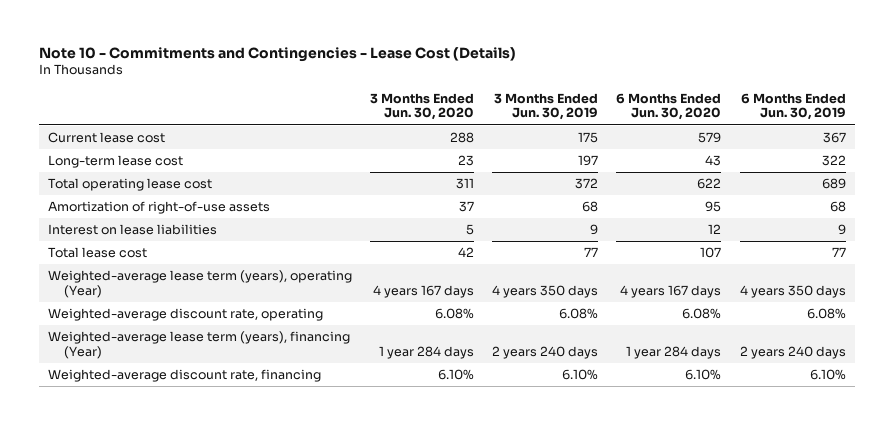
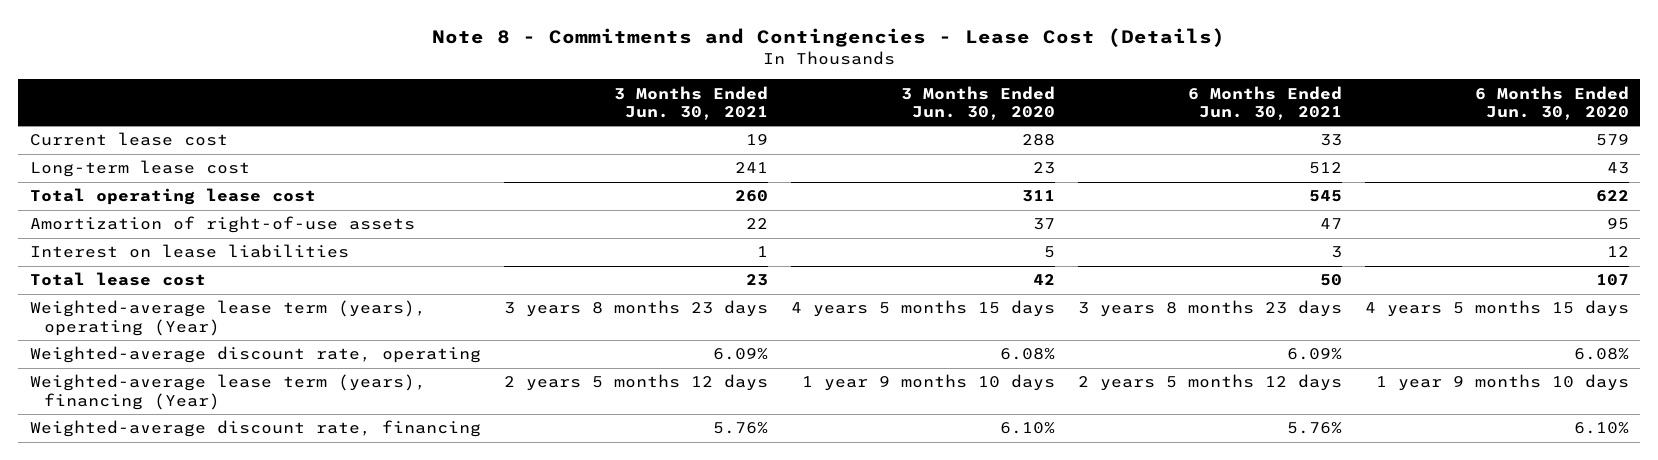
[38,46,516,62] Note 10 - Commitments and Contingencies - Lease Cost (Details) -> [432,27,1226,47] Note 8 - Commitments and Contingencies - Lease Cost (Details)
[494,92,599,121] 3 Months Ended Jun. 30, 2019 -> none
[740,92,846,121] 6 Months Ended Jun. 30, 2019 -> none
none -> [613,85,768,121] 3 Months Ended Jun. 30, 2021
none -> [1187,85,1342,121] 6 Months Ended Jun. 30, 2021
[372,284,474,298] 4 years 167 days -> [790,300,1055,318] 4 years 5 months 15 days
[620,284,722,298] 4 years 167 days -> [1364,300,1629,318] 4 years 5 months 15 days
[378,345,474,359] 1 year 284 days -> [801,374,1055,392] 1 year 9 months 10 days
[626,345,722,359] 1 year 284 days -> [1375,374,1629,392] 1 year 9 months 10 days

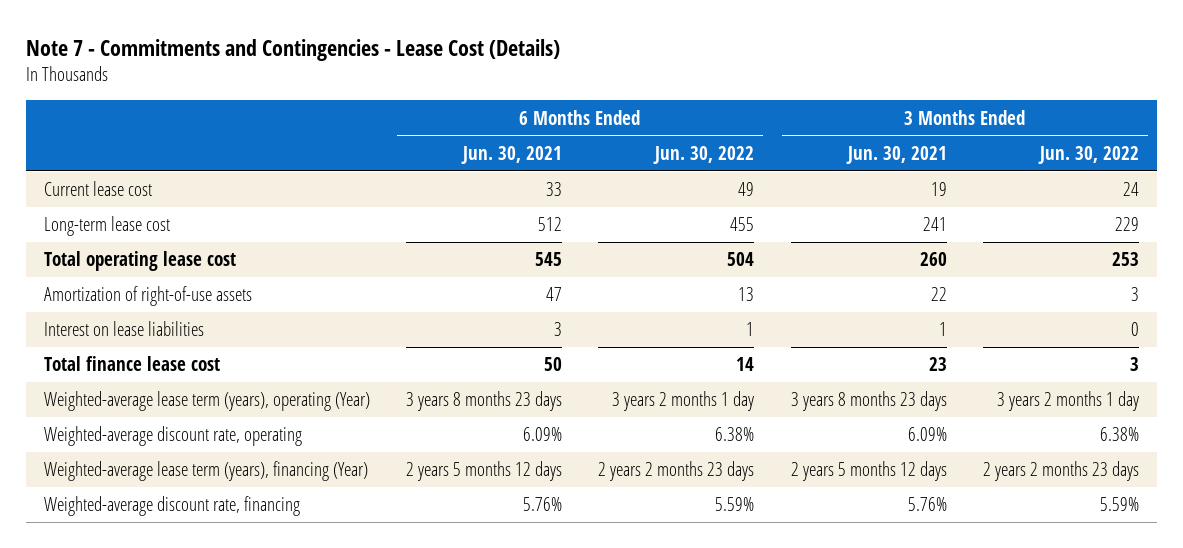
[432,27,1226,47] Note 8 - Commitments and Contingencies - Lease Cost (Details) -> [26,38,561,61] Note 7 - Commitments and Contingencies - Lease Cost (Details)
[900,85,1055,121] 3 Months Ended Jun. 30, 2020 -> none
[1474,85,1629,121] 6 Months Ended Jun. 30, 2020 -> none
none -> [653,146,755,165] Jun. 30, 2022
none -> [1037,146,1139,165] Jun. 30, 2022
[29,272,206,287] Total lease cost -> [44,356,221,372] Total finance lease cost

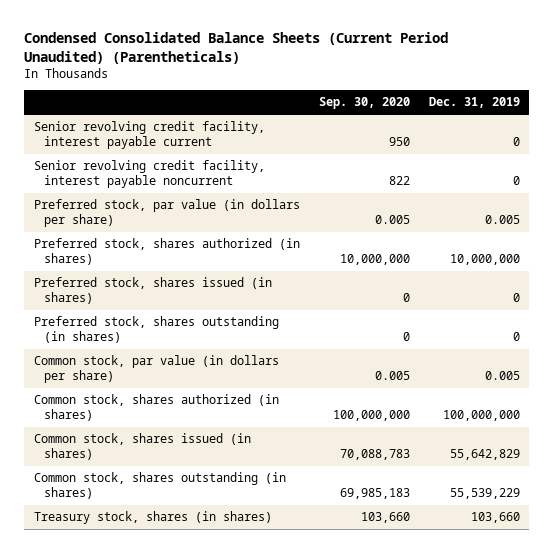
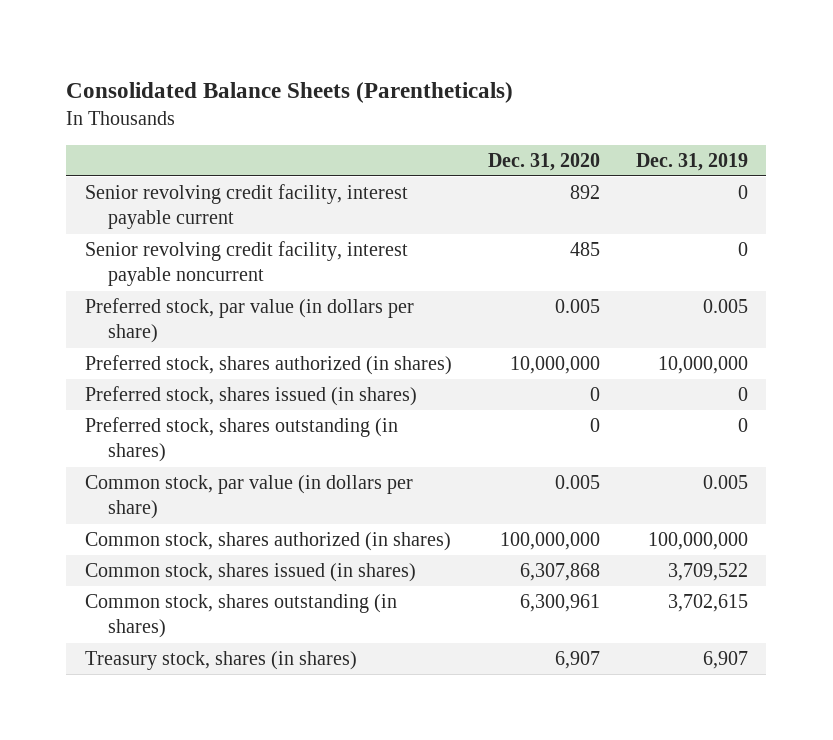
[24,32,449,64] Condensed Consolidated Balance Sheets (Current Period Unaudited) (Parentheticals) -> [66,81,514,103] Consolidated Balance Sheets (Parentheticals)
[318,97,410,110] Sep. 30, 2020 -> none
none -> [487,152,600,171] Dec. 31, 2020
[449,449,520,461] 55,642,829 -> [668,563,749,582] 3,709,522
[449,488,520,500] 55,539,229 -> [668,594,749,613] 3,702,615
[470,512,520,524] 103,660 -> [703,651,749,670] 6,907

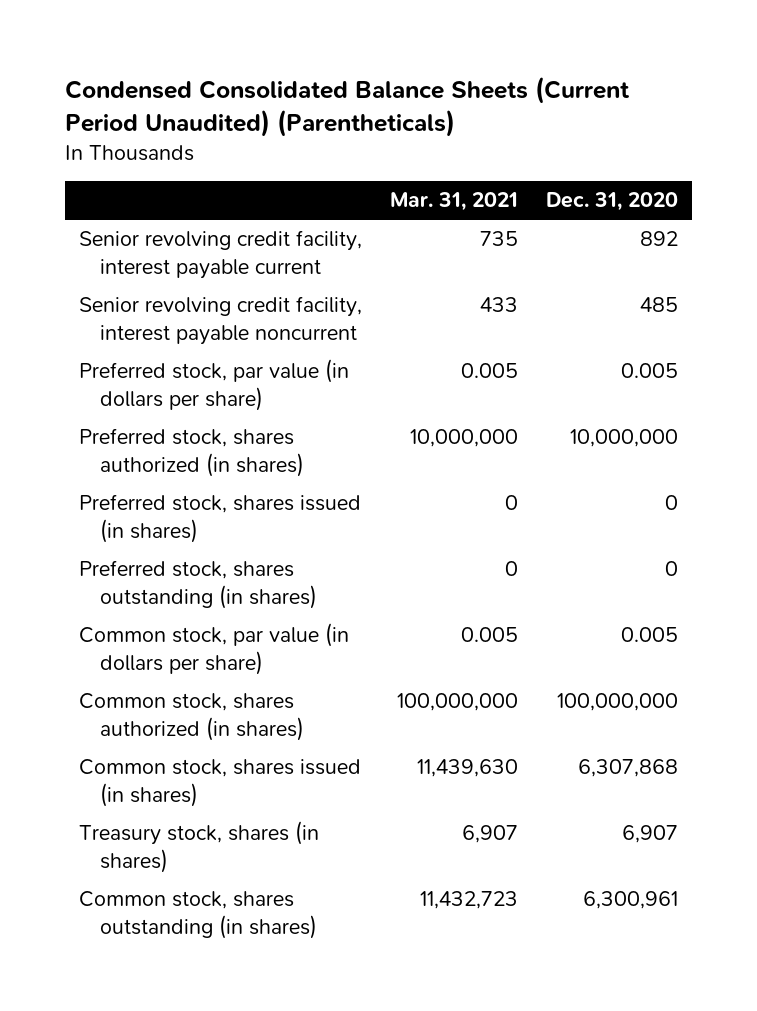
[66,81,514,103] Consolidated Balance Sheets (Parentheticals) -> [64,75,630,138] Condensed Consolidated Balance Sheets (Current Period Unaudited) (Parentheticals)
[636,152,749,171] Dec. 31, 2019 -> none
none -> [389,192,518,212] Mar. 31, 2021
[84,594,397,639] Common stock, shares outstanding (in shares) -> [78,891,318,939] Common stock, shares outstanding (in shares)

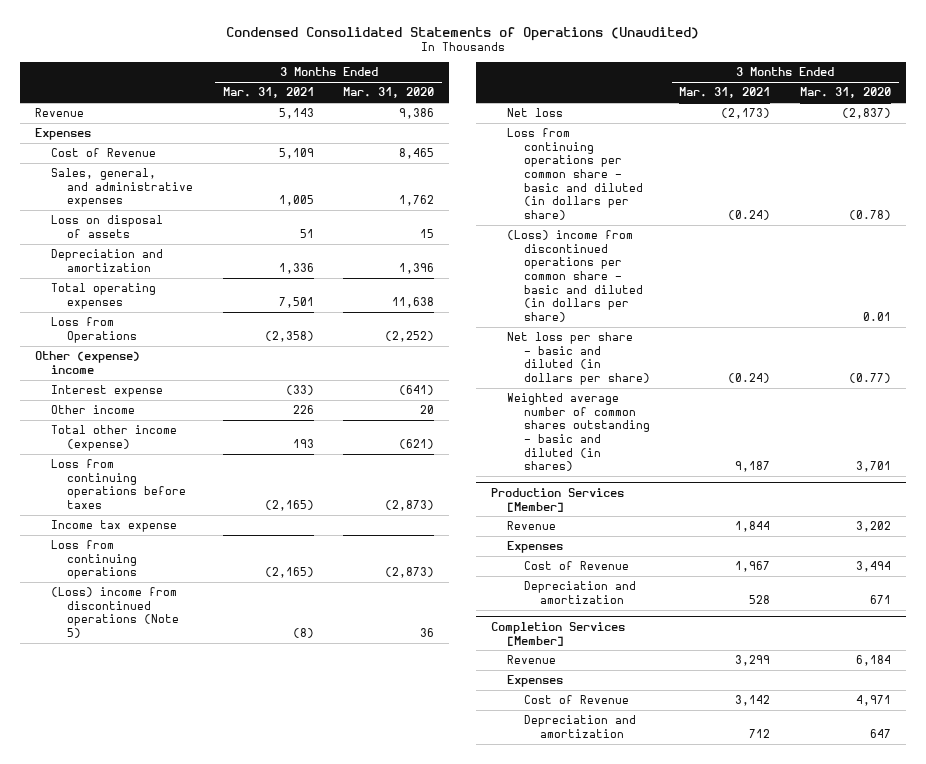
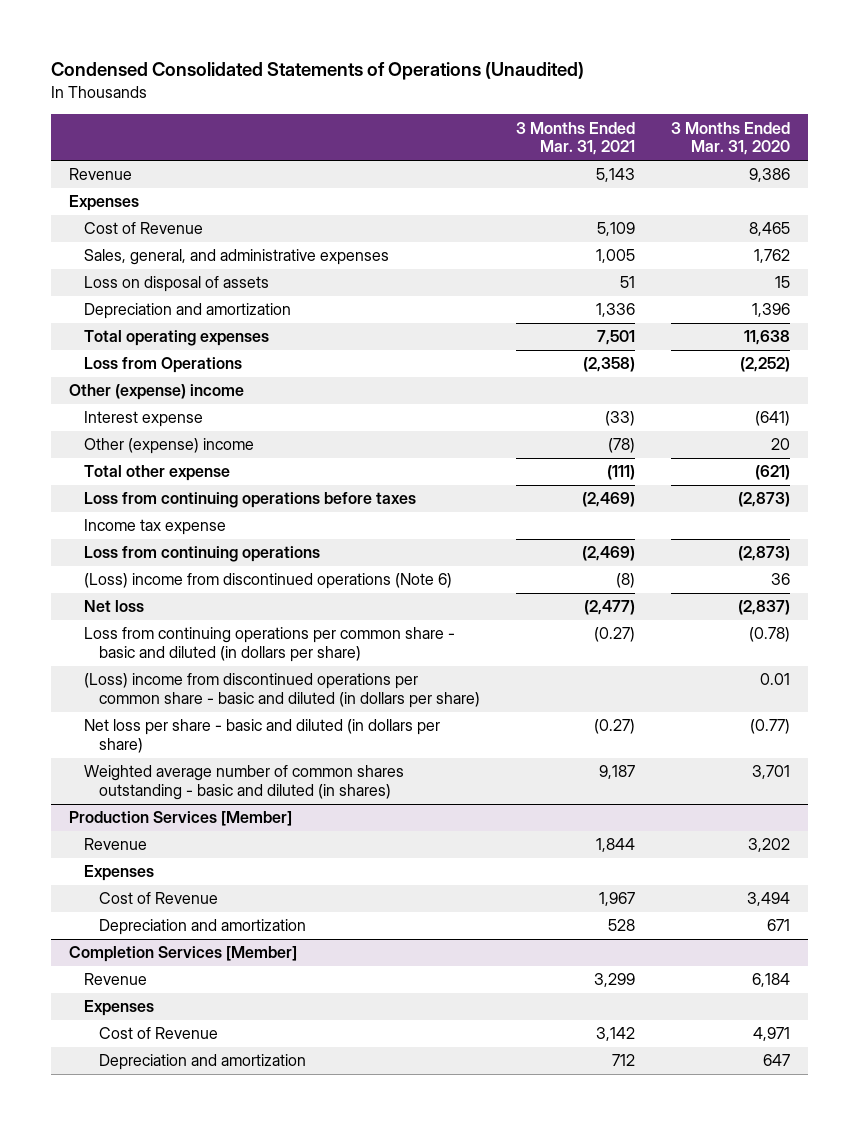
[50,405,135,415] Other income -> [84,438,255,455] Other (expense) income
[292,405,314,415] 226 -> [608,438,636,454] (78)
[50,425,177,451] Total other income (expense) -> [84,465,231,482] Total other expense
[292,438,314,448] 193 -> [607,465,636,481] (111)
[264,500,314,512] (2,165) -> [582,492,636,508] (2,469)
[264,567,314,579] (2,165) -> [582,546,636,562] (2,469)
[50,587,179,639] (Loss) income from discontinued operations (Note 5) -> [84,573,453,590] (Loss) income from discontinued operations (Note 6)
[721,108,771,120] (2,173) -> [584,600,636,616] (2,477)
[728,209,771,220] (0.24) -> [594,627,636,643] (0.27)
[728,373,771,384] (0.24) -> [594,719,636,735] (0.27)

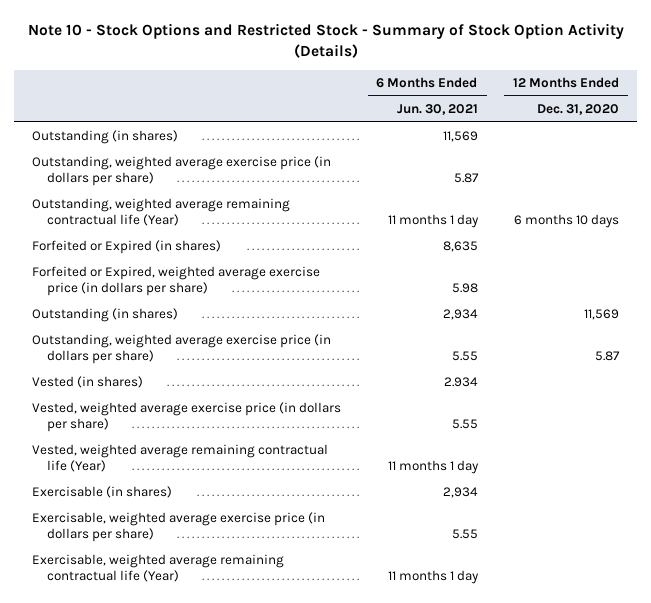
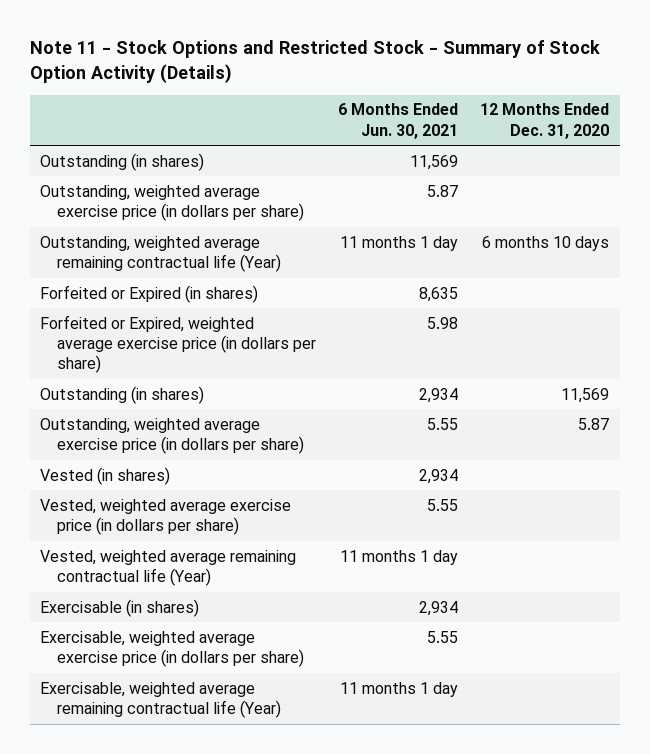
[27,23,624,59] Note 10 - Stock Options and Restricted Stock - Summary of Stock Option Activity (Details) -> [29,40,600,83] Note 11 - Stock Options and Restricted Stock - Summary of Stock Option Activity (Details)
[443,377,478,388] 2.934 -> [419,468,459,484] 2,934

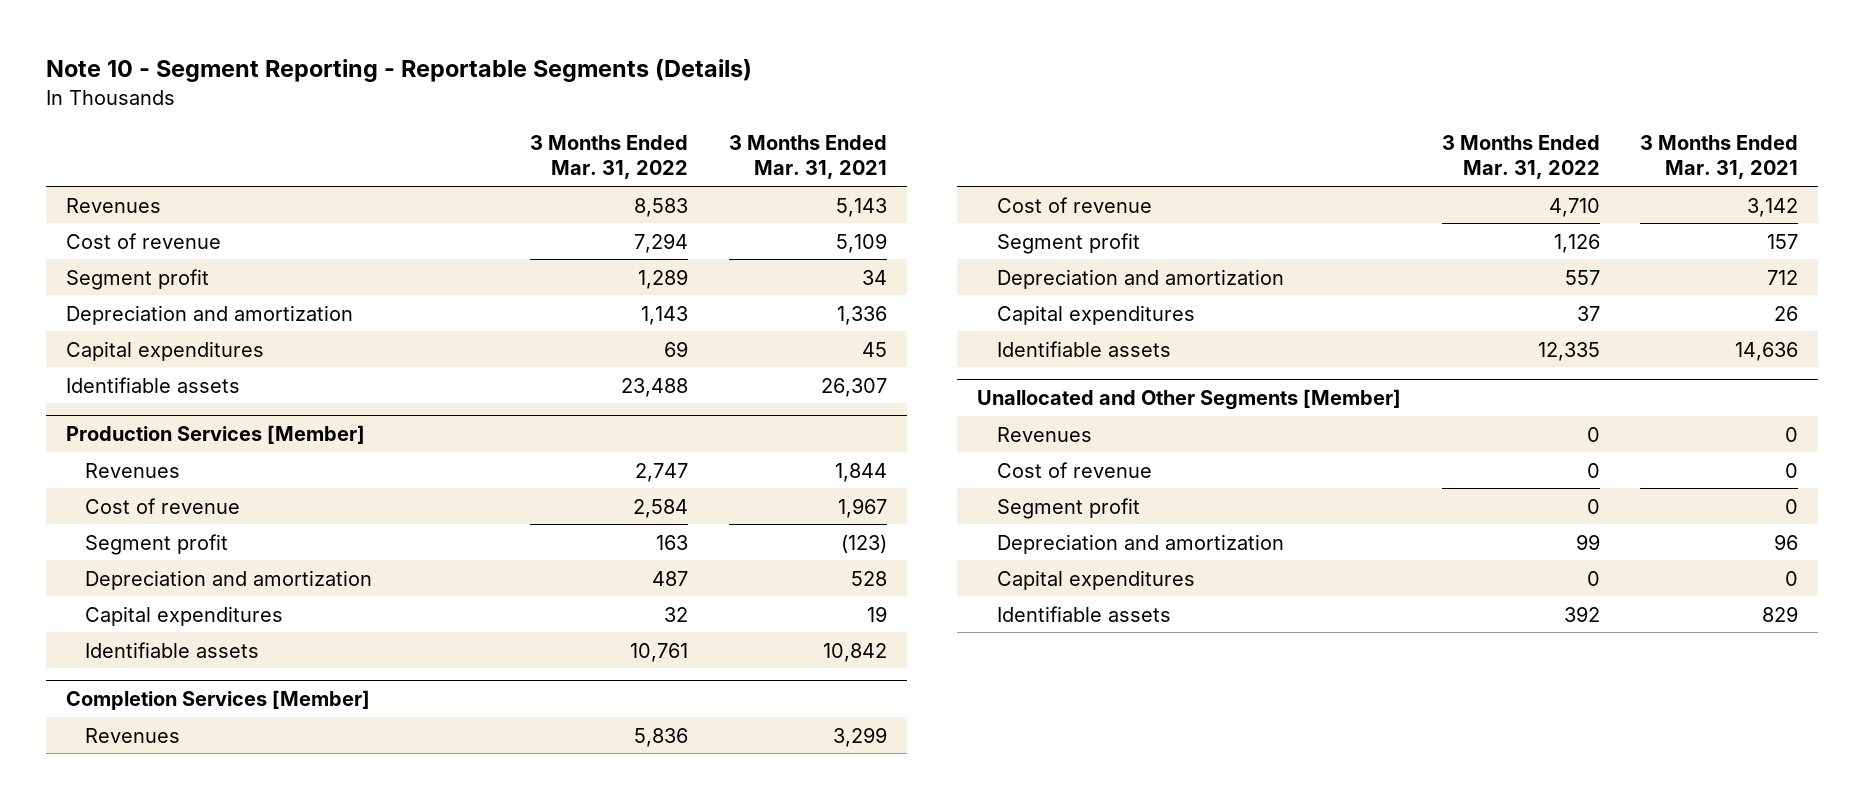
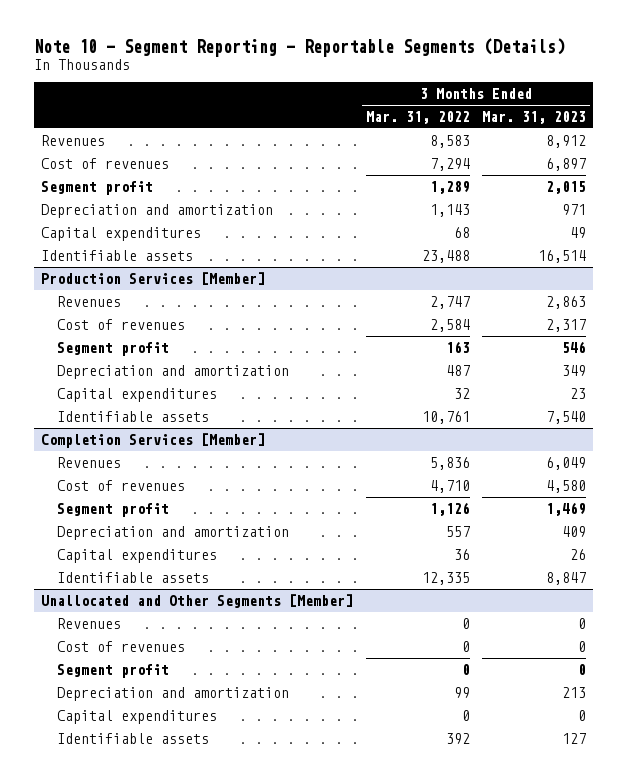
[728,135,887,180] 3 Months Ended Mar. 31, 2021 -> none
none -> [482,111,587,125] Mar. 31, 2023
[65,232,221,249] Cost of revenue -> [40,158,169,170] Cost of revenues
[664,340,689,357] 69 -> [453,227,470,239] 68
[85,497,241,514] Cost of revenue -> [56,319,185,331] Cost of revenues
[996,196,1152,213] Cost of revenue -> [56,480,185,492] Cost of revenues
[1576,305,1600,321] 37 -> [453,549,470,561] 36
[996,461,1152,478] Cost of revenue -> [56,641,185,653] Cost of revenues

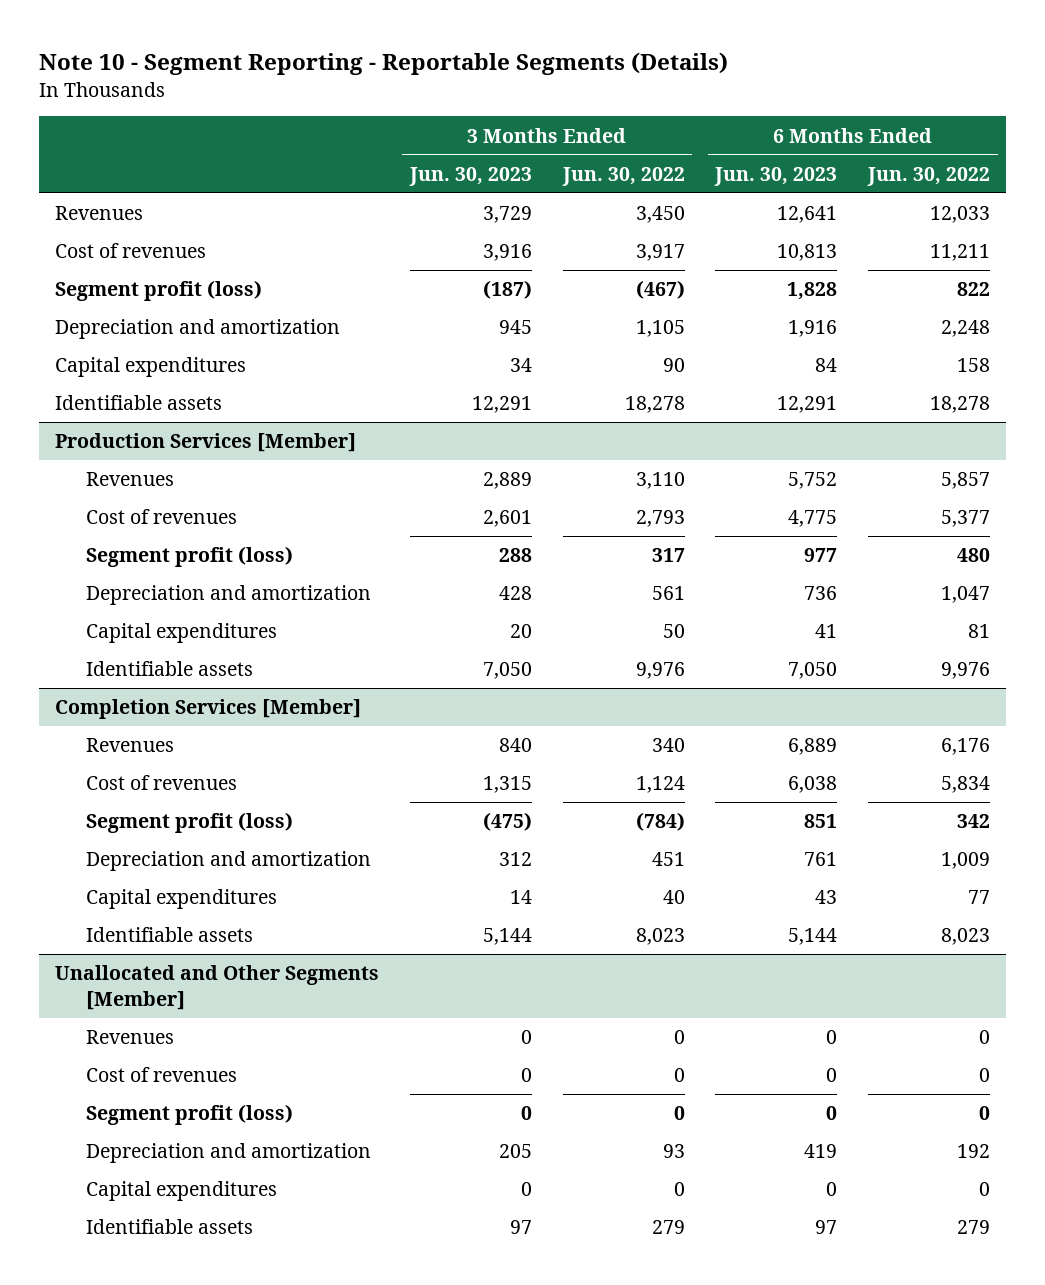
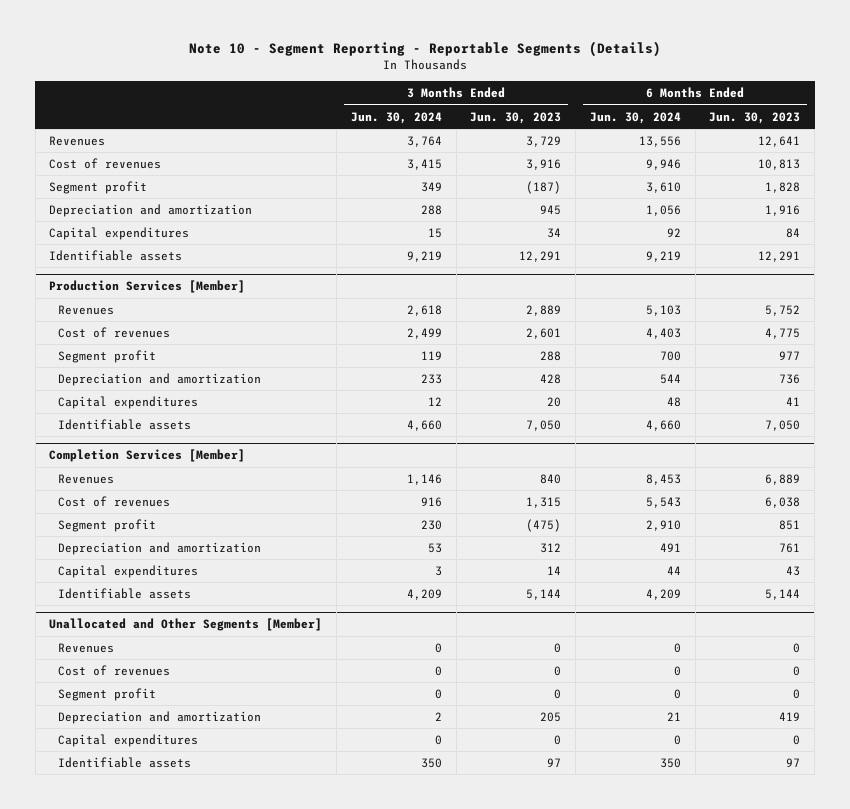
[561,166,685,186] Jun. 30, 2022 -> none
[867,166,991,186] Jun. 30, 2022 -> none
none -> [350,111,442,124] Jun. 30, 2024
none -> [589,111,681,124] Jun. 30, 2024
[54,280,262,302] Segment profit (loss) -> [49,180,148,194] Segment profit
[85,546,293,568] Segment profit (loss) -> [57,349,156,363] Segment profit
[85,812,293,834] Segment profit (loss) -> [57,518,156,532] Segment profit
[85,1104,293,1126] Segment profit (loss) -> [57,687,156,701] Segment profit

